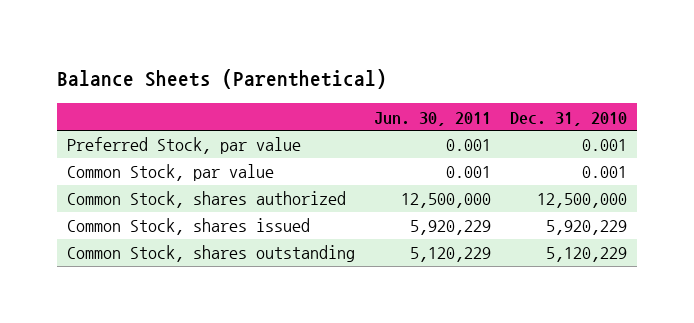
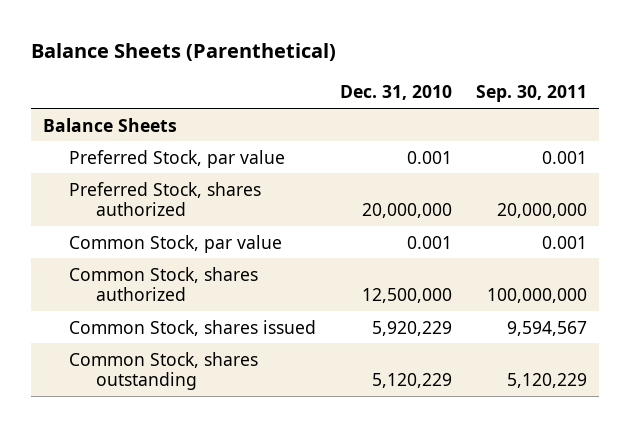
[374,111,492,126] Jun. 30, 2011 -> none
none -> [476,85,588,103] Sep. 30, 2011
none -> [42,117,177,132] Balance Sheets
none -> [69,181,262,217] Preferred Stock, shares authorized

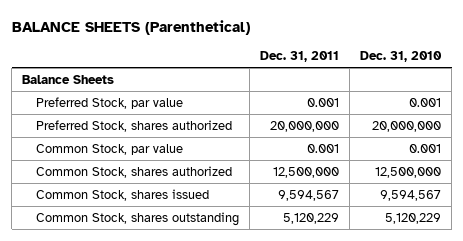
[30,43,336,62] Balance Sheets (Parenthetical) -> [11,19,250,35] BALANCE SHEETS (Parenthetical)
[476,85,588,103] Sep. 30, 2011 -> none
none -> [260,51,340,63] Dec. 31, 2011
[372,320,453,336] 5,920,229 -> [380,189,442,201] 9,594,567

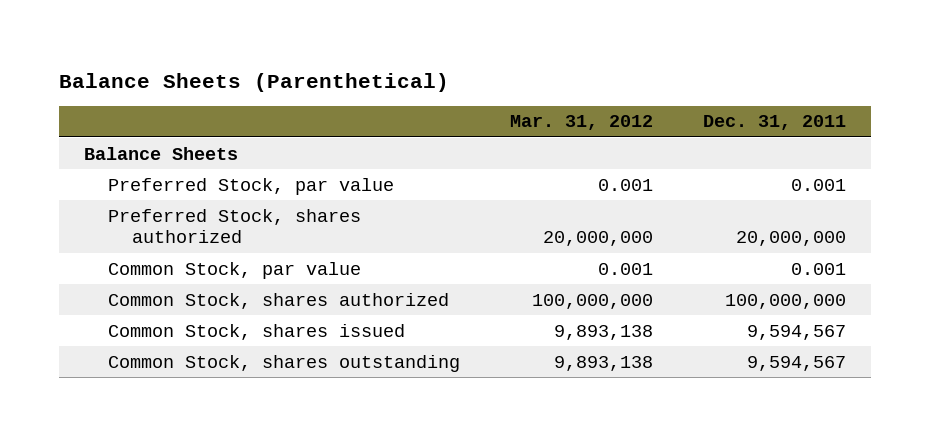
[11,19,250,35] BALANCE SHEETS (Parenthetical) -> [59,72,450,92] Balance Sheets (Parenthetical)
[360,51,443,63] Dec. 31, 2010 -> none
none -> [510,115,654,131] Mar. 31, 2012
[273,166,340,178] 12,500,000 -> [725,293,847,309] 100,000,000
[283,212,340,224] 5,120,229 -> [747,355,847,371] 9,594,567

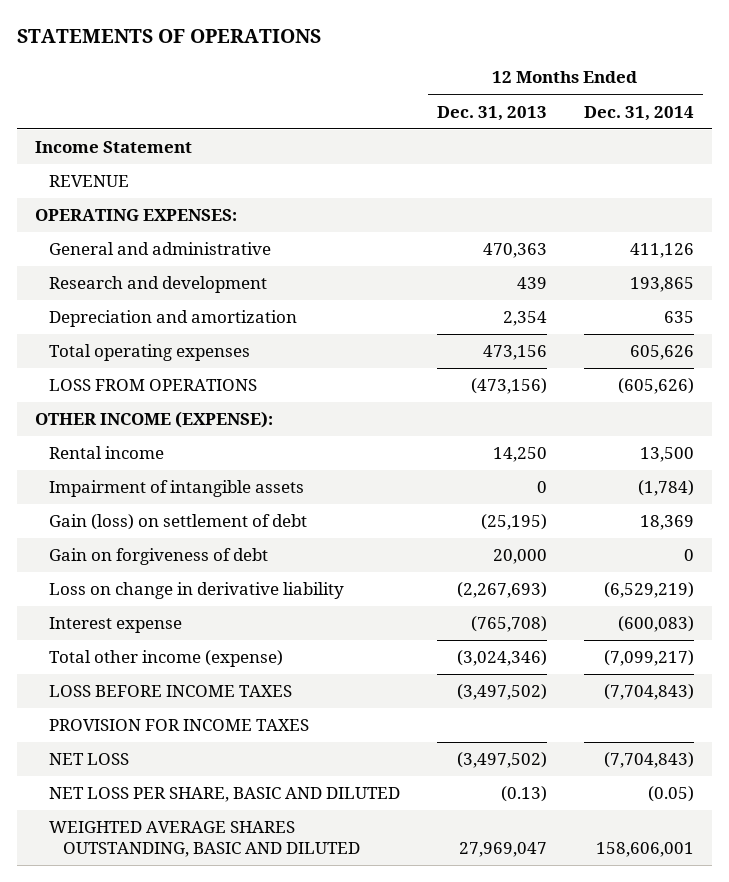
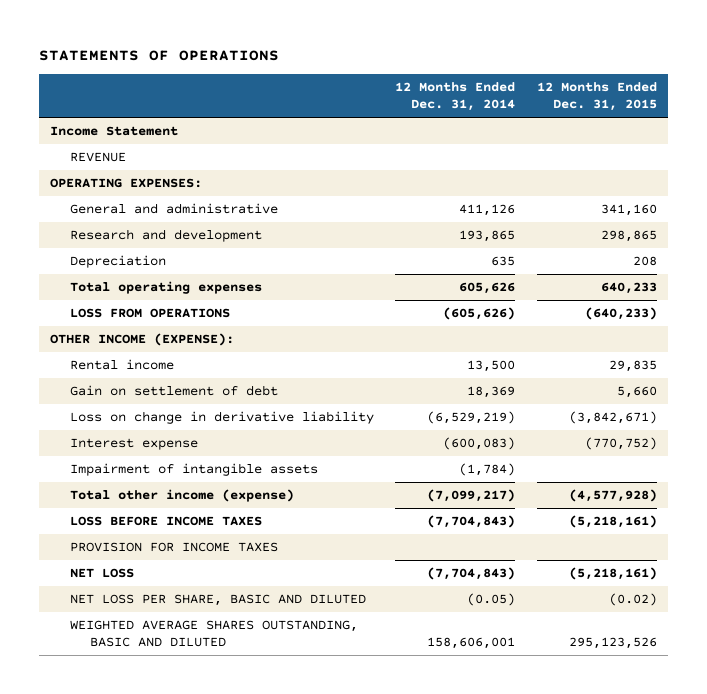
[436,105,547,121] Dec. 31, 2013 -> none
none -> [537,82,658,112] 12 Months Ended Dec. 31, 2015
[49,310,298,328] Depreciation and amortization -> [69,255,166,269] Depreciation
[49,548,269,566] Gain on forgiveness of debt -> none
[49,514,308,531] Gain (loss) on settlement of debt -> [69,385,278,397] Gain on settlement of debt
[49,480,305,498] Impairment of intangible assets -> [69,463,318,477] Impairment of intangible assets

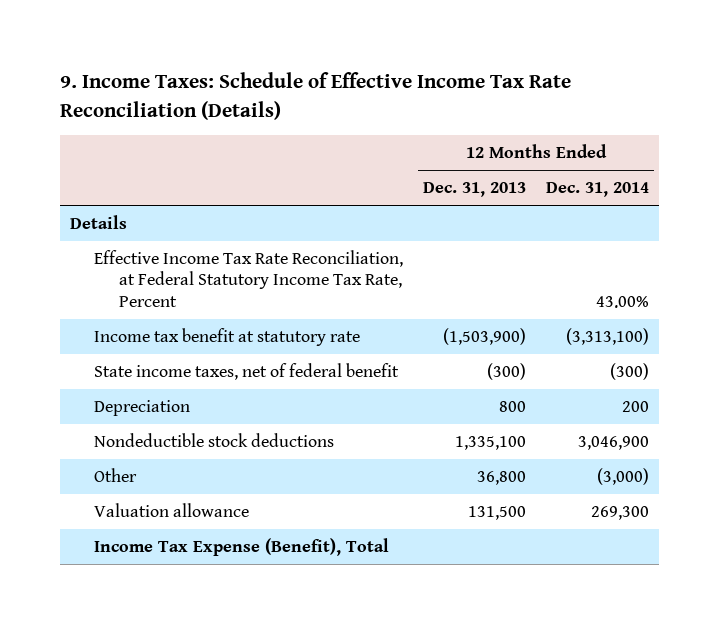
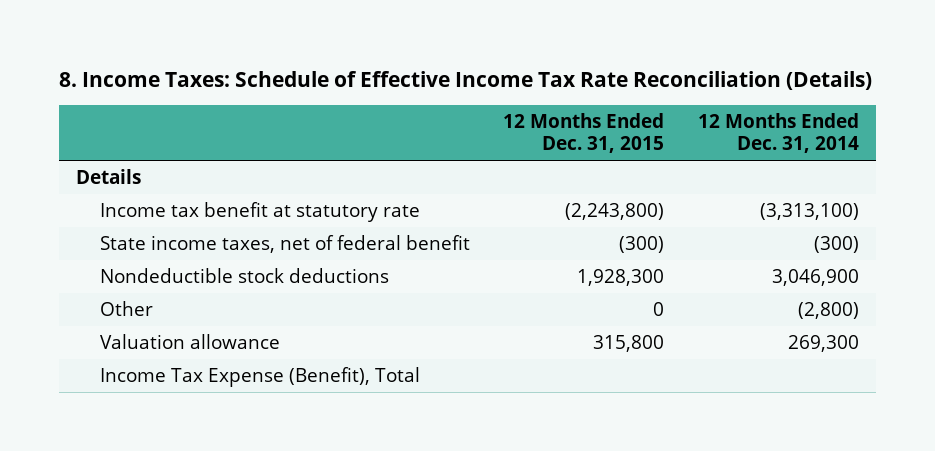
[60,72,572,120] 9. Income Taxes: Schedule of Effective Income Tax Rate Reconciliation (Details) -> [58,71,872,91] 8. Income Taxes: Schedule of Effective Income Tax Rate Reconciliation (Details)
[423,182,527,198] Dec. 31, 2013 -> none
none -> [503,113,665,154] 12 Months Ended Dec. 31, 2015
[94,250,404,307] Effective Income Tax Rate Reconciliation, at Federal Statutory Income Tax Rate, Percent -> none
[94,400,191,417] Depreciation -> none
[596,468,649,486] (3,000) -> [798,301,860,319] (2,800)

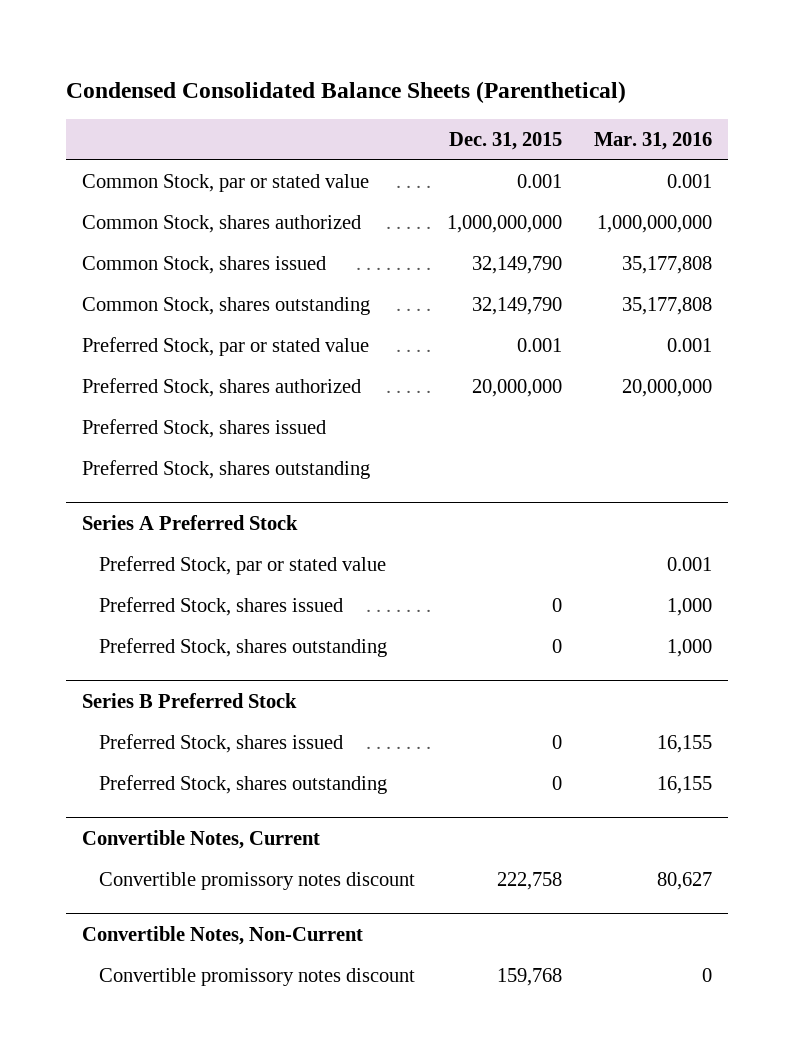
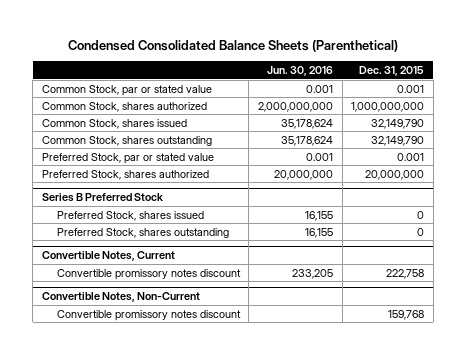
[593,131,712,150] Mar. 31, 2016 -> none
none -> [267,66,334,77] Jun. 30, 2016
[82,419,327,439] Preferred Stock, shares issued -> none
[82,460,371,480] Preferred Stock, shares outstanding -> none
[82,514,299,530] Series A Preferred Stock -> none
[99,556,387,576] Preferred Stock, par or stated value -> none
[99,597,344,617] Preferred Stock, shares issued -> none
[99,638,388,658] Preferred Stock, shares outstanding -> none

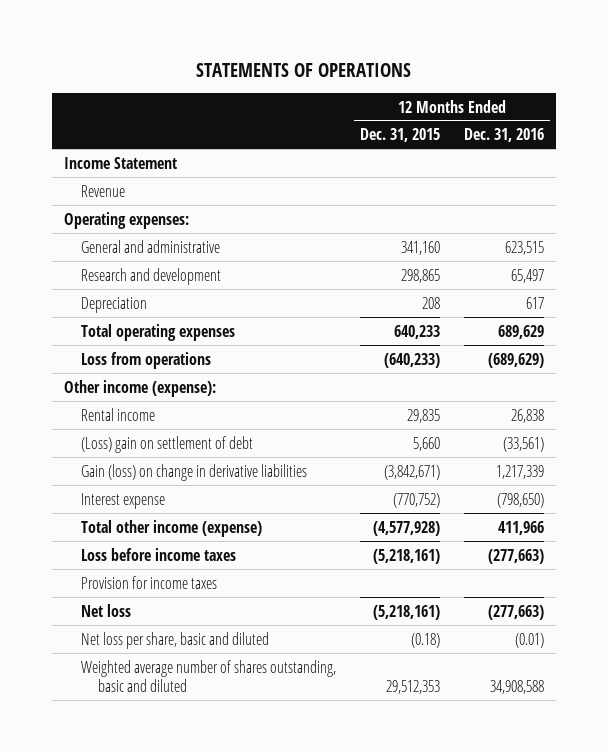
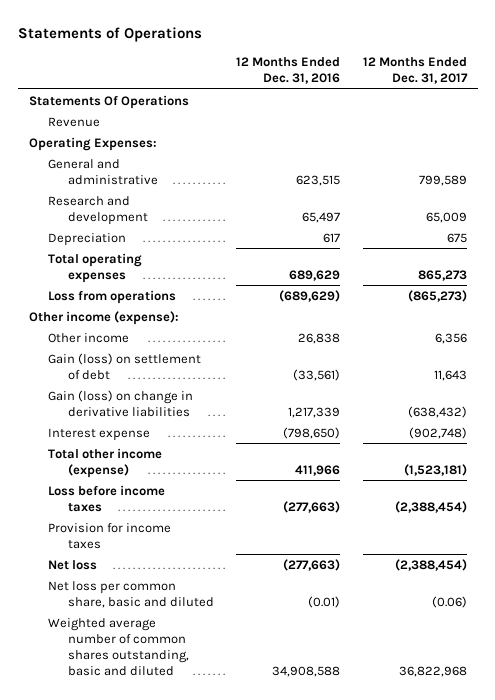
[196,63,412,78] STATEMENTS OF OPERATIONS -> [17,26,202,42] Statements of Operations
[360,128,441,143] Dec. 31, 2015 -> none
none -> [362,56,468,85] 12 Months Ended Dec. 31, 2017
[64,156,178,169] Income Statement -> none
none -> [28,94,189,109] Statements Of Operations
[64,211,190,229] Operating expenses: -> [28,136,157,151] Operating Expenses:
[80,407,155,421] Rental income -> [48,332,130,343] Other income
[80,435,253,453] (Loss) gain on settlement of debt -> [48,352,202,380] Gain (loss) on settlement of debt
[80,631,269,649] Net loss per share, basic and diluted -> [48,580,215,608] Net loss per common share, basic and diluted
[80,659,336,692] Weighted average number of shares outstanding, basic and diluted -> [48,617,190,677] Weighted average number of common shares outstanding, basic and diluted

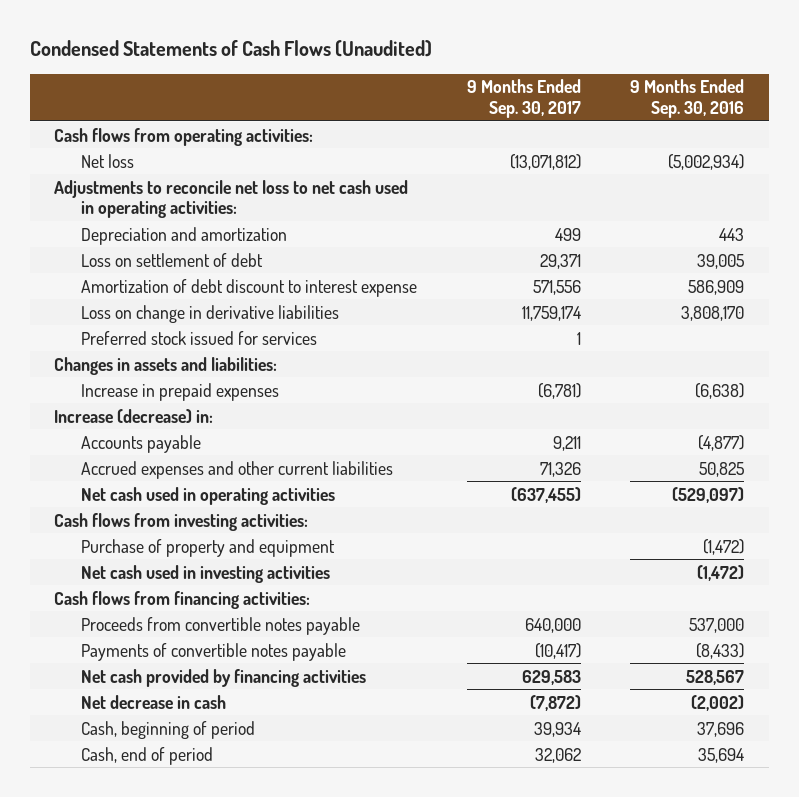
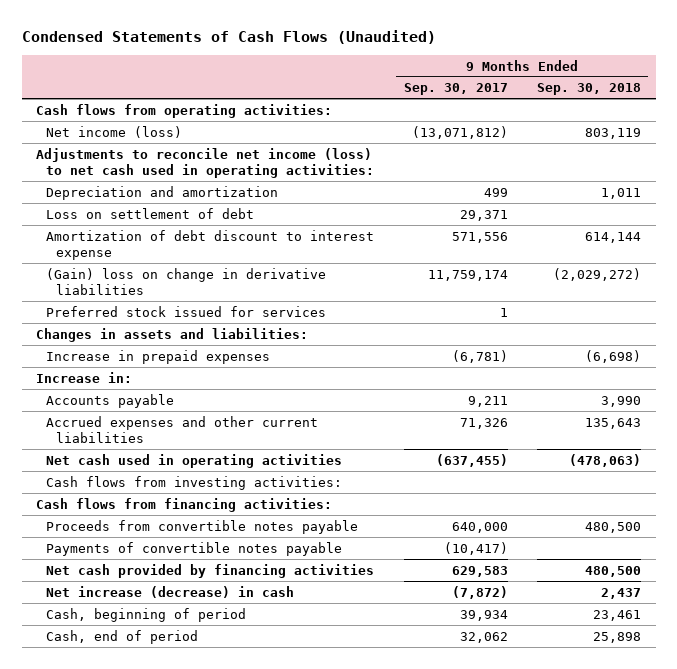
[630,79,745,119] 9 Months Ended Sep. 30, 2016 -> none
none -> [536,83,641,96] Sep. 30, 2018
[81,153,135,168] Net loss -> [46,125,183,138] Net income (loss)
[54,179,409,219] Adjustments to reconcile net loss to net cash used in operating activities: -> [36,147,375,178] Adjustments to reconcile net income (loss) to net cash used in operating activities:
[81,304,340,323] Loss on change in derivative liabilities -> [46,267,327,295] (Gain) loss on change in derivative liabilities
[54,408,214,423] Increase (decrease) in: -> [36,371,133,383] Increase in:
[81,538,336,557] Purchase of property and equipment -> none
[81,564,331,583] Net cash used in investing activities -> none
[81,694,227,709] Net decrease in cash -> [46,585,295,598] Net increase (decrease) in cash

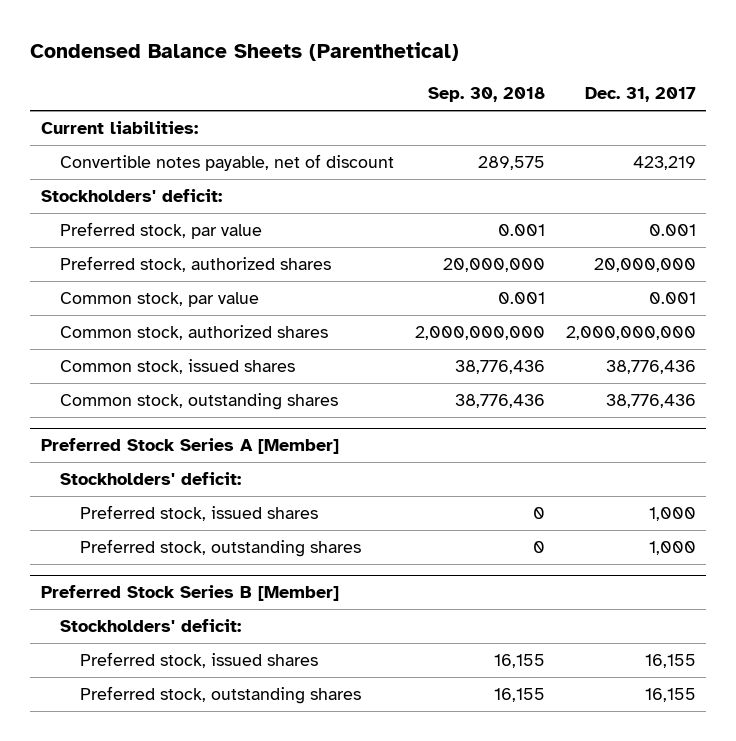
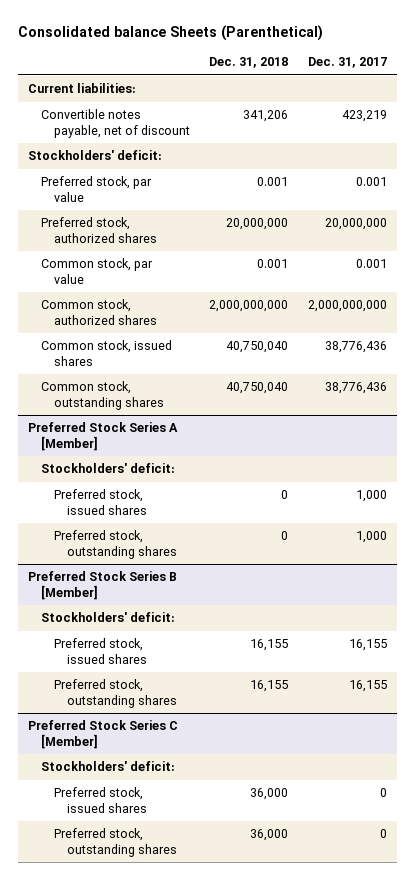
[30,42,460,62] Condensed Balance Sheets (Parenthetical) -> [17,24,323,41] Consolidated balance Sheets (Parenthetical)
[428,87,546,103] Sep. 30, 2018 -> none
none -> [209,57,289,69] Dec. 31, 2018
none -> [27,720,178,749] Preferred Stock Series C [Member]
none -> [40,761,175,772] Stockholders' deficit:
none -> [53,787,147,813] Preferred stock, issued shares
none -> [53,828,177,857] Preferred stock, outstanding shares

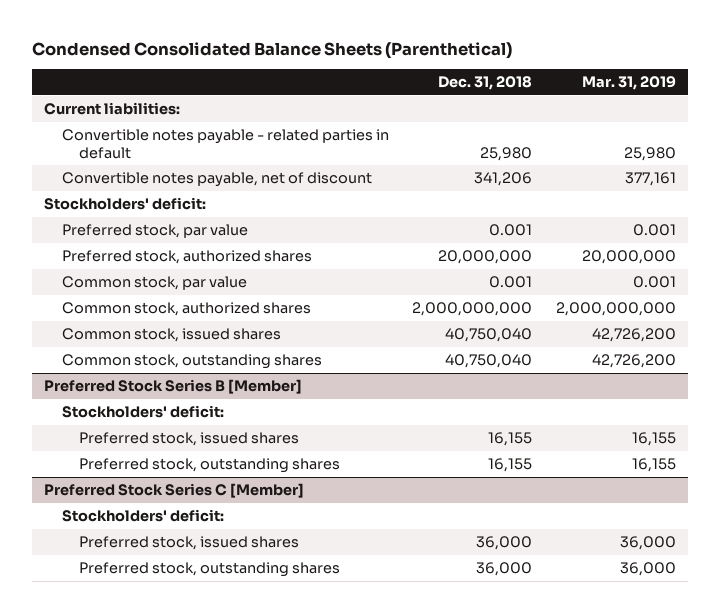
[17,24,323,41] Consolidated balance Sheets (Parenthetical) -> [32,41,513,59] Condensed Consolidated Balance Sheets (Parenthetical)
[308,57,388,69] Dec. 31, 2017 -> none
none -> [581,76,676,91] Mar. 31, 2019
none -> [61,129,389,159] Convertible notes payable - related parties in default
[27,422,178,451] Preferred Stock Series A [Member] -> none
[40,463,175,474] Stockholders' deficit: -> none
[53,489,147,515] Preferred stock, issued shares -> none
[53,530,177,559] Preferred stock, outstanding shares -> none

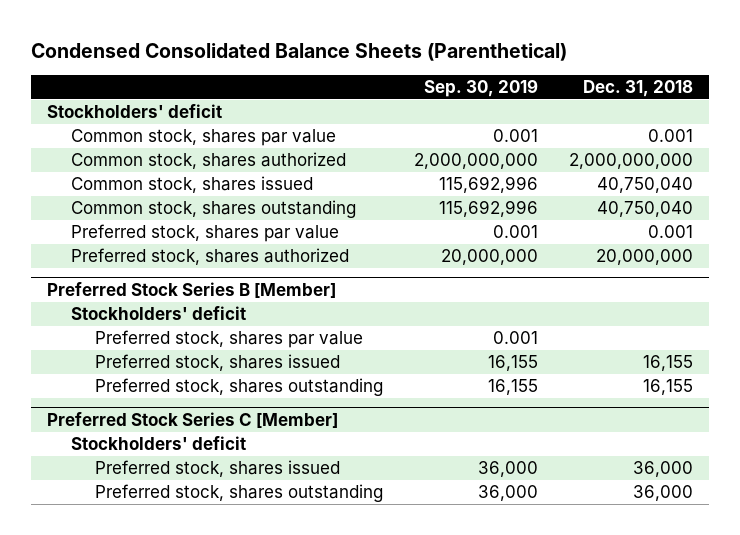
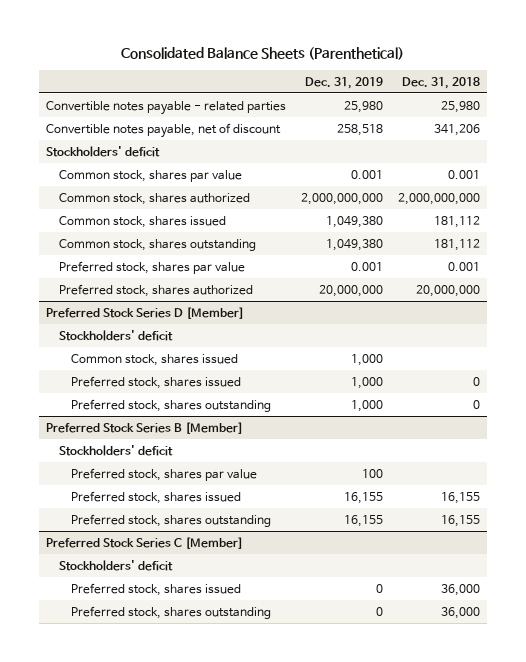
[31,42,568,61] Condensed Consolidated Balance Sheets (Parenthetical) -> [121,46,405,60] Consolidated Balance Sheets (Parenthetical)
[424,78,539,97] Sep. 30, 2019 -> none
none -> [305,76,384,89] Dec. 31, 2019
none -> [46,100,287,115] Convertible notes payable - related parties
none -> [46,122,282,138] Convertible notes payable, net of discount
[597,177,694,194] 40,750,040 -> [434,215,481,228] 181,112
[597,201,694,218] 40,750,040 -> [434,238,481,251] 181,112
none -> [46,306,245,319] Preferred Stock Series D [Member]
none -> [58,329,173,341] Stockholders' deficit
none -> [71,353,239,366] Common stock, shares issued
none -> [71,375,242,389] Preferred stock, shares issued
none -> [71,398,272,412] Preferred stock, shares outstanding

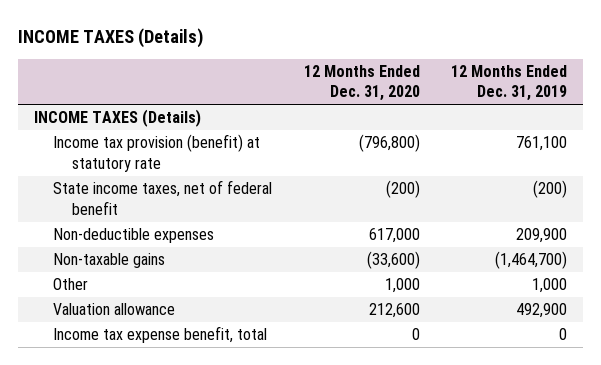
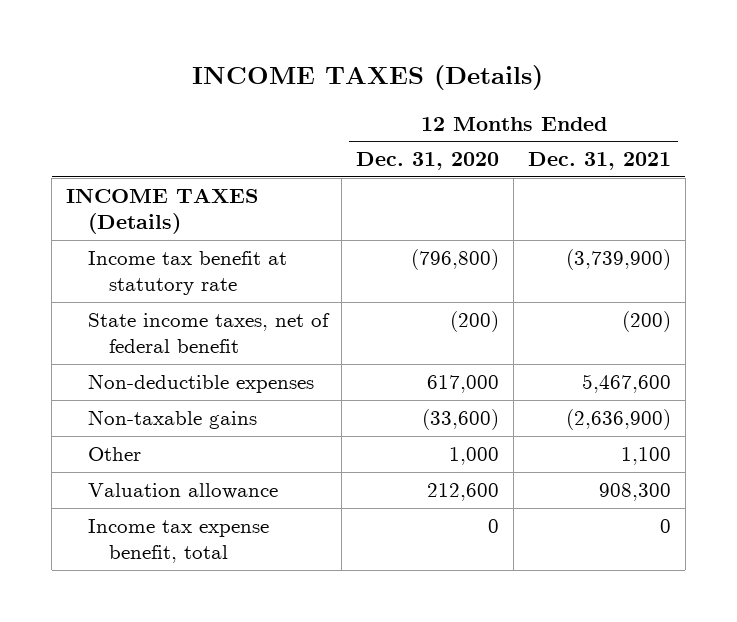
[450,64,567,102] 12 Months Ended Dec. 31, 2019 -> none
none -> [527,152,671,171] Dec. 31, 2021
[53,134,261,172] Income tax provision (benefit) at statutory rate -> [87,251,287,296] Income tax benefit at statutory rate

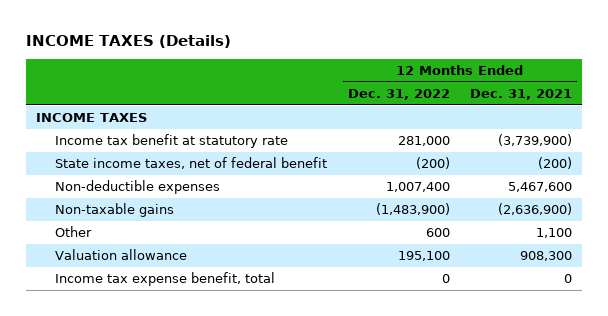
[356,152,500,171] Dec. 31, 2020 -> none
none -> [347,89,450,101] Dec. 31, 2022
[65,188,258,235] INCOME TAXES (Details) -> [36,113,148,123] INCOME TAXES

